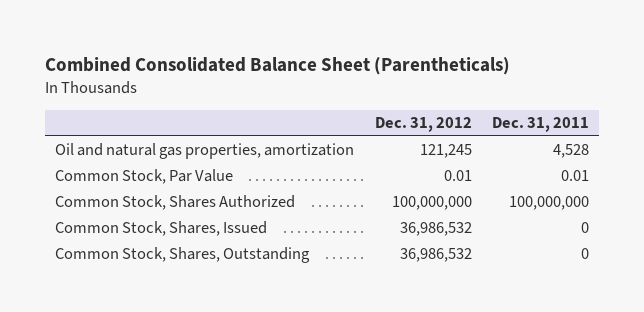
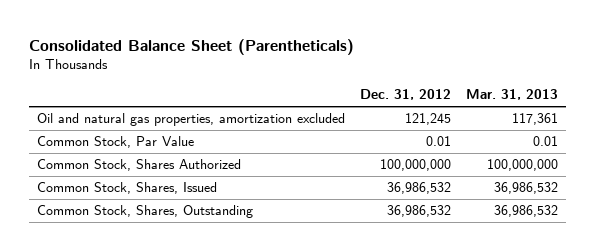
[44,56,510,75] Combined Consolidated Balance Sheet (Parentheticals) -> [29,38,355,55] Consolidated Balance Sheet (Parentheticals)
[492,117,590,133] Dec. 31, 2011 -> none
none -> [466,89,559,101] Mar. 31, 2013
[55,143,355,160] Oil and natural gas properties, amortization -> [36,113,345,127] Oil and natural gas properties, amortization excluded

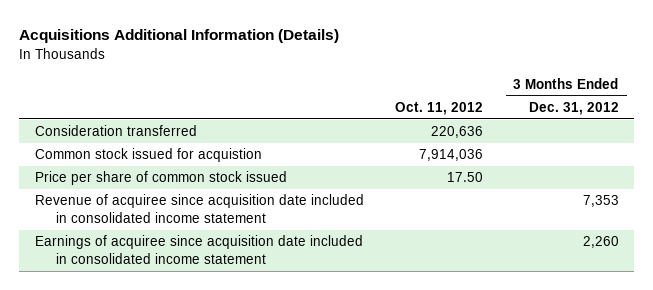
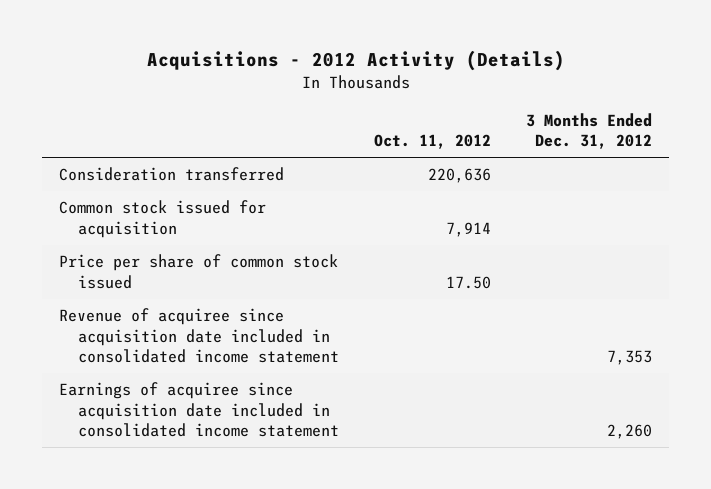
[19,29,340,44] Acquisitions Additional Information (Details) -> [146,50,565,72] Acquisitions - 2012 Activity (Details)
[34,148,262,163] Common stock issued for acquistion -> [59,200,267,238] Common stock issued for acquisition
[418,149,483,162] 7,914,036 -> [446,221,492,237] 7,914

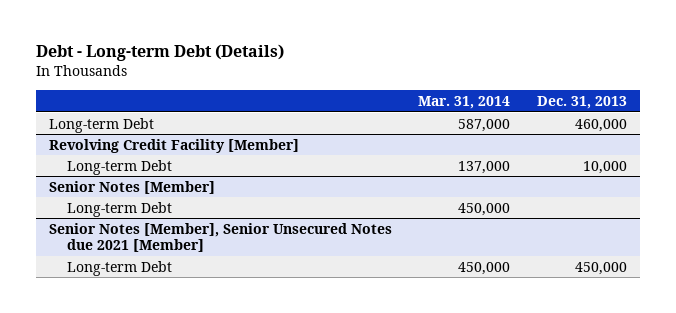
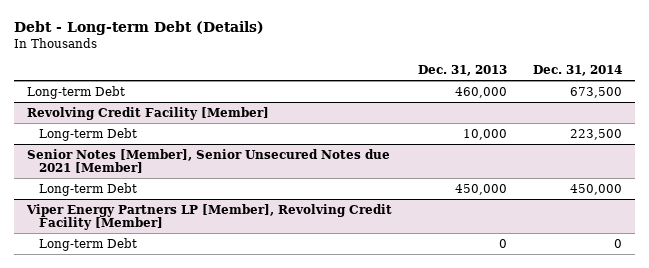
[418,95,511,109] Mar. 31, 2014 -> none
none -> [532,65,622,77] Dec. 31, 2014
[49,180,216,194] Senior Notes [Member] -> none
[66,201,172,217] Long-term Debt -> none
none -> [25,203,392,231] Viper Energy Partners LP [Member], Revolving Credit Facility [Member]
none -> [39,237,138,251] Long-term Debt

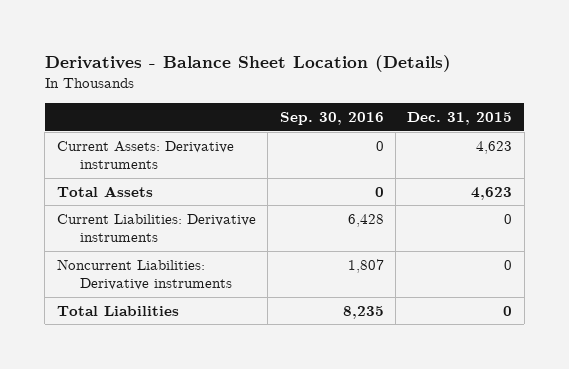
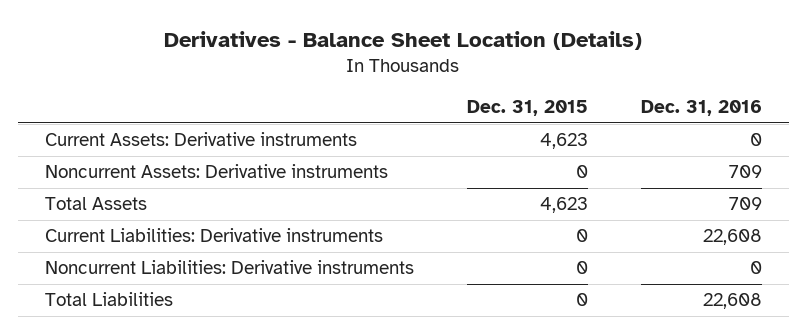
[279,112,384,126] Sep. 30, 2016 -> none
none -> [641,100,763,117] Dec. 31, 2016
none -> [44,164,388,179] Noncurrent Assets: Derivative instruments

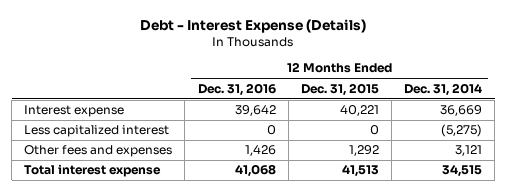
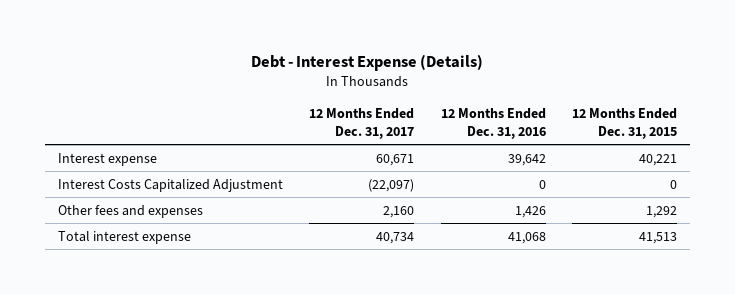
[404,82,483,96] Dec. 31, 2014 -> none
none -> [309,108,415,140] 12 Months Ended Dec. 31, 2017
[24,125,170,138] Less capitalized interest -> [58,178,284,192] Interest Costs Capitalized Adjustment

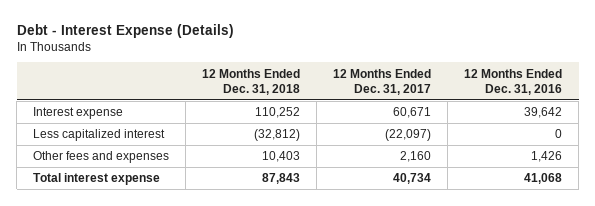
[571,108,677,140] 12 Months Ended Dec. 31, 2015 -> none
none -> [202,68,301,95] 12 Months Ended Dec. 31, 2018
[58,178,284,192] Interest Costs Capitalized Adjustment -> [33,129,166,142] Less capitalized interest

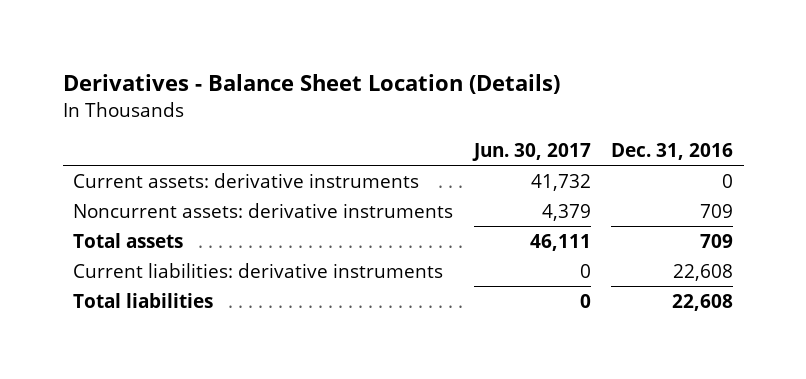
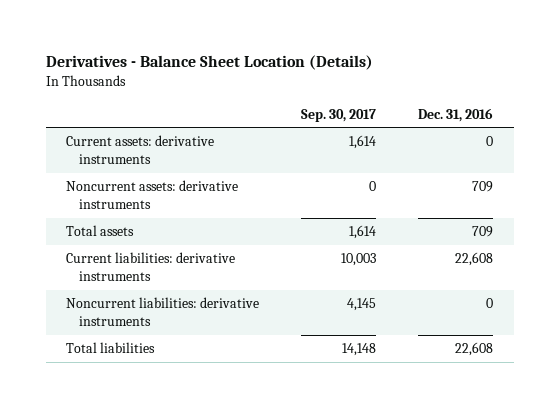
[471,142,591,161] Jun. 30, 2017 -> none
none -> [301,108,377,122] Sep. 30, 2017
none -> [66,297,260,327] Noncurrent liabilities: derivative instruments

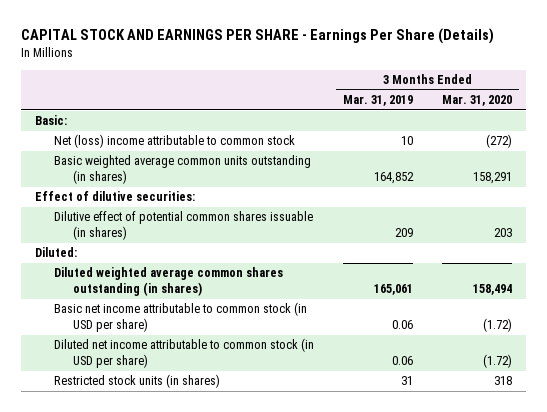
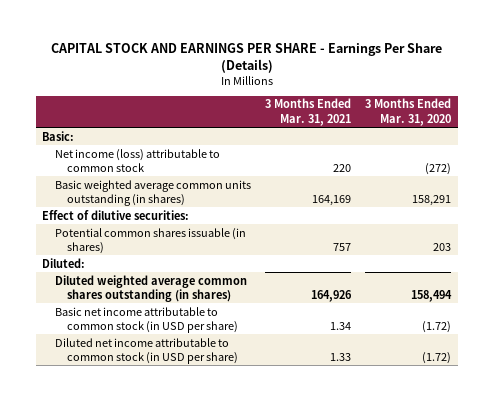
[343,95,414,107] Mar. 31, 2019 -> none
none -> [264,98,351,126] 3 Months Ended Mar. 31, 2021
[54,134,296,149] Net (loss) income attributable to common stock -> [54,148,220,172] Net income (loss) attributable to common stock
[54,211,314,241] Dilutive effect of potential common shares issuable (in shares) -> [54,227,246,254] Potential common shares issuable (in shares)
[54,374,221,389] Restricted stock units (in shares) -> none

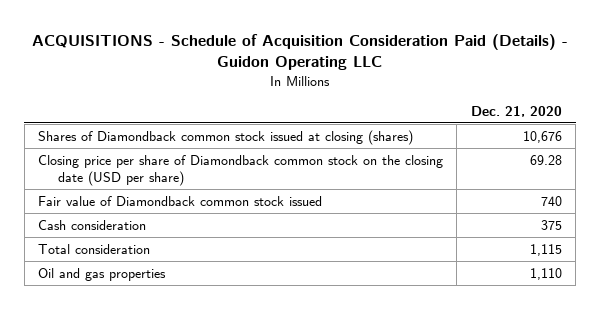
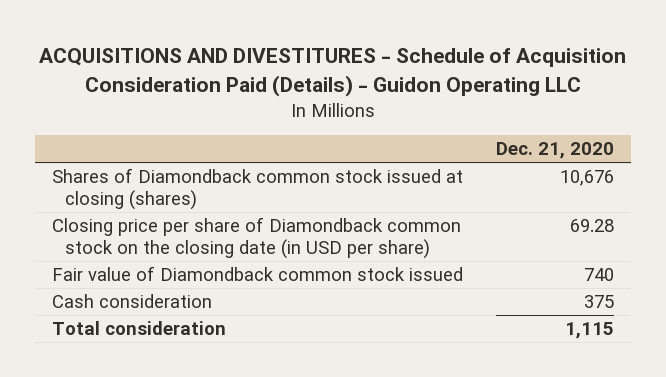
[31,33,568,70] ACQUISITIONS - Schedule of Acquisition Consideration Paid (Details) - Guidon Operating LLC -> [39,48,627,97] ACQUISITIONS AND DIVESTITURES - Schedule of Acquisition Consideration Paid (Details) - Guidon Operating LLC
[38,154,444,186] Closing price per share of Diamondback common stock on the closing date (USD per share) -> [51,217,461,260] Closing price per share of Diamondback common stock on the closing date (in USD per share)
[38,267,167,281] Oil and gas properties -> none

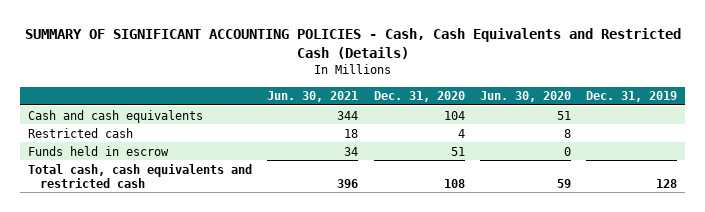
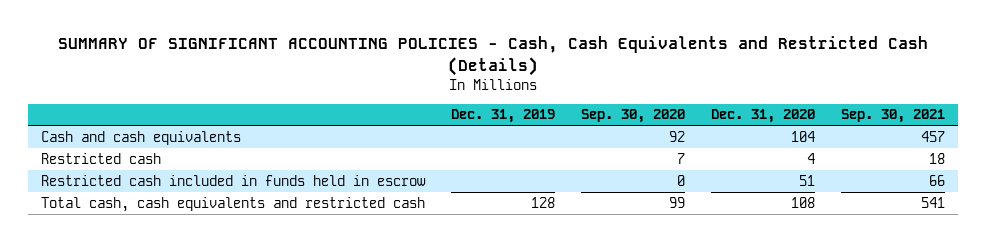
[267,91,359,103] Jun. 30, 2021 -> none
[479,91,571,103] Jun. 30, 2020 -> none
none -> [581,109,686,124] Sep. 30, 2020
none -> [841,109,946,124] Sep. 30, 2021
[28,145,170,156] Funds held in escrow -> [40,174,426,186] Restricted cash included in funds held in escrow

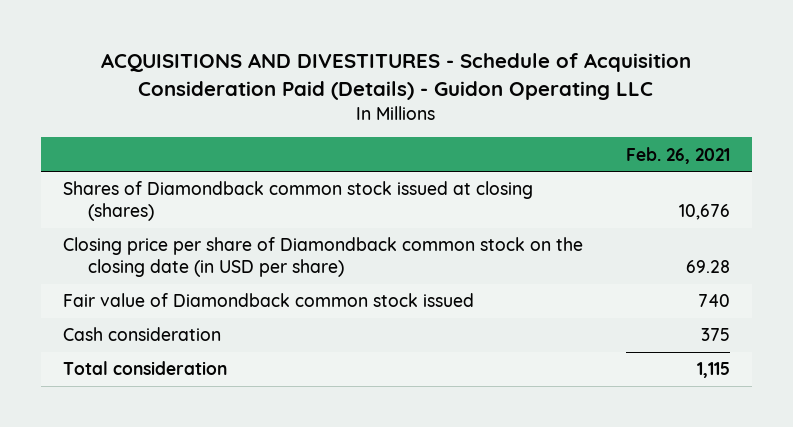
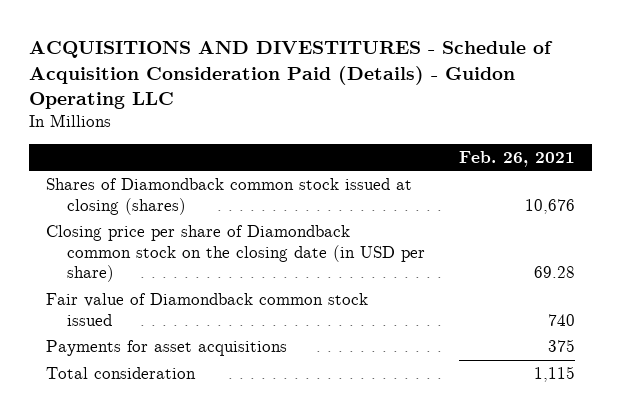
[62,327,221,342] Cash consideration -> [45,339,287,356] Payments for asset acquisitions

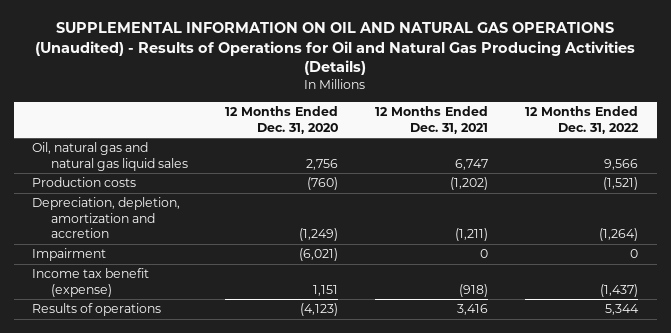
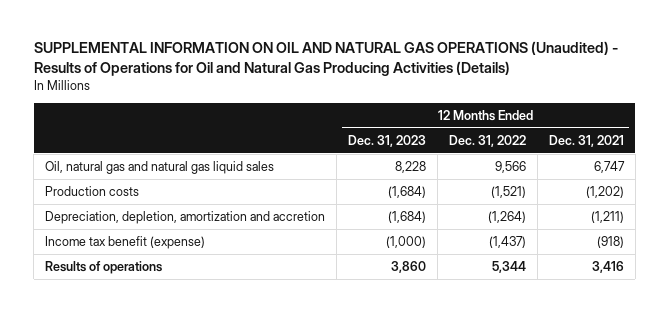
[225,106,339,134] 12 Months Ended Dec. 31, 2020 -> none
none -> [347,134,426,147] Dec. 31, 2023
[32,248,107,262] Impairment -> none

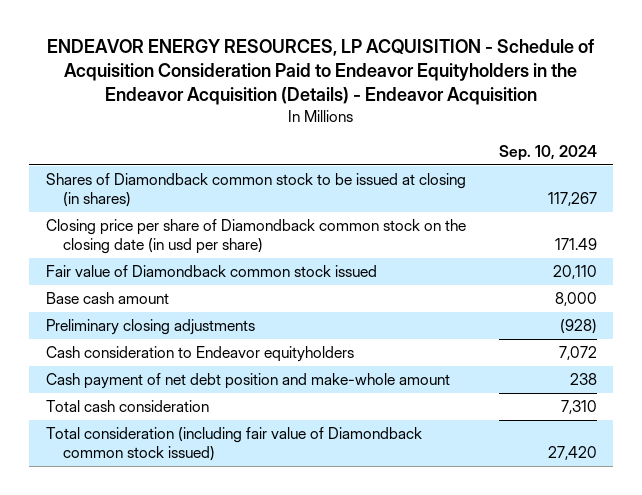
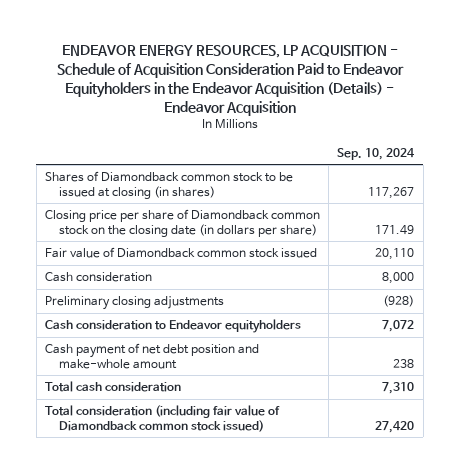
[45,219,466,255] Closing price per share of Diamondback common stock on the closing date (in usd per share) -> [44,209,320,237] Closing price per share of Diamondback common stock on the closing date (in dollars per share)
[45,292,169,305] Base cash amount -> [44,272,152,283] Cash consideration

